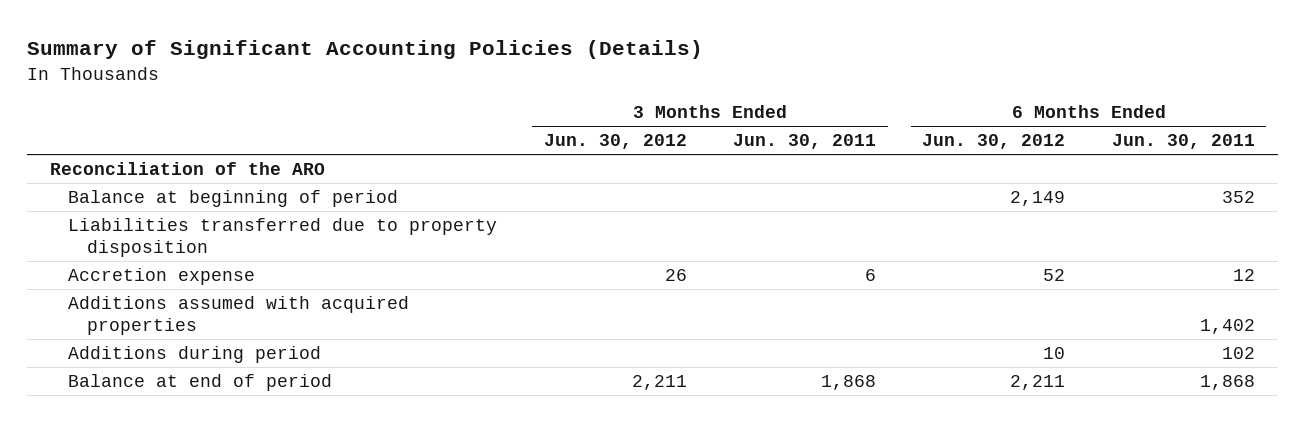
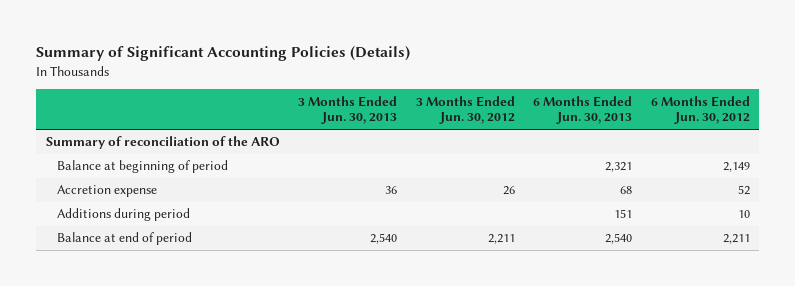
[733,134,877,150] Jun. 30, 2011 -> none
[1111,134,1255,150] Jun. 30, 2011 -> none
none -> [298,95,398,125] 3 Months Ended Jun. 30, 2013
none -> [533,95,633,125] 6 Months Ended Jun. 30, 2013
[49,162,325,176] Reconciliation of the ARO -> [45,136,280,150] Summary of reconciliation of the ARO
[68,218,498,257] Liabilities transferred due to property disposition -> none
[68,296,410,335] Additions assumed with acquired properties -> none

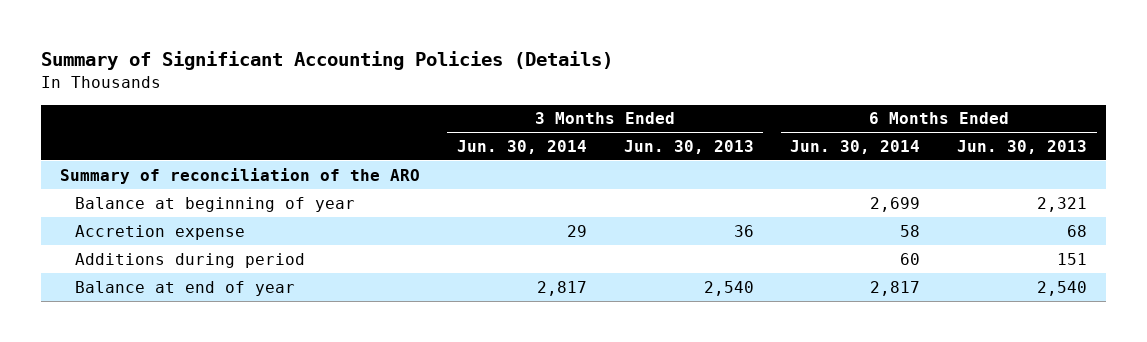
[415,95,515,125] 3 Months Ended Jun. 30, 2012 -> none
[650,95,750,125] 6 Months Ended Jun. 30, 2012 -> none
none -> [456,140,587,155] Jun. 30, 2014
none -> [790,140,921,155] Jun. 30, 2014
[56,160,228,174] Balance at beginning of period -> [74,196,355,212] Balance at beginning of year
[56,232,192,246] Balance at end of period -> [74,280,295,296] Balance at end of year

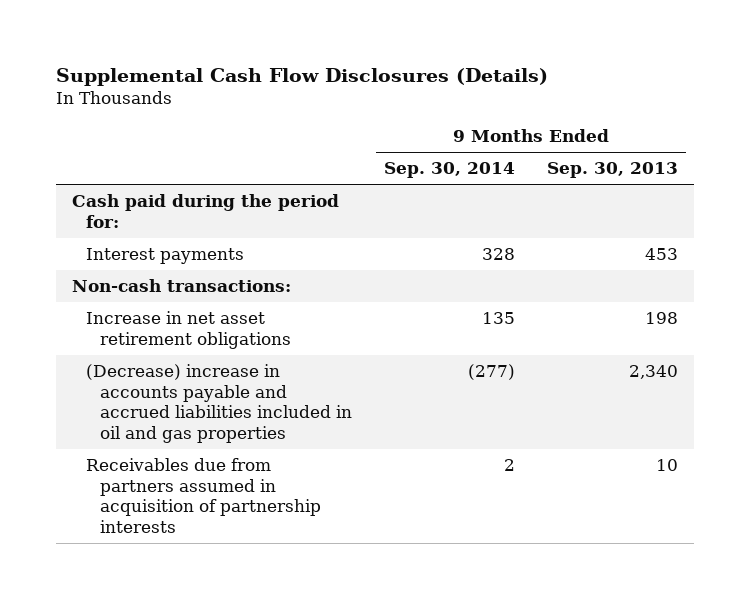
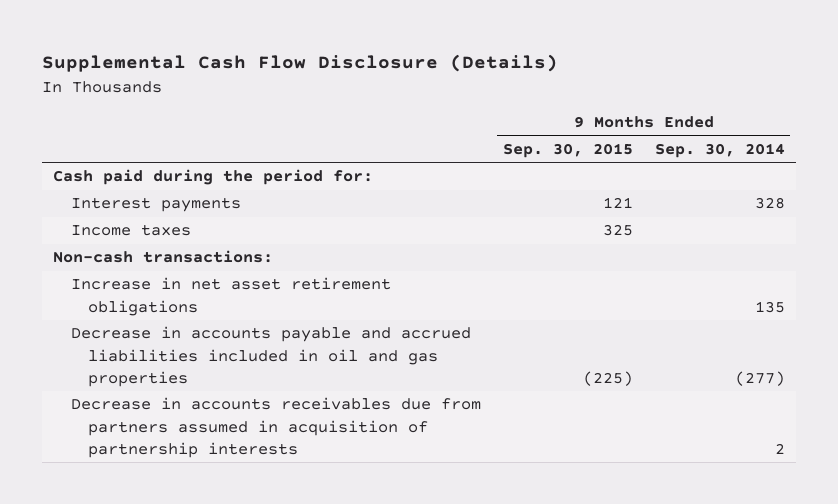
[56,67,549,86] Supplemental Cash Flow Disclosures (Details) -> [41,54,558,73] Supplemental Cash Flow Disclosure (Details)
[546,162,678,179] Sep. 30, 2013 -> none
none -> [502,142,633,158] Sep. 30, 2015
none -> [70,224,191,237] Income taxes
[86,364,352,443] (Decrease) increase in accounts payable and accrued liabilities included in oil and gas properties -> [70,326,471,387] Decrease in accounts payable and accrued liabilities included in oil and gas properties
[86,458,321,533] Receivables due from partners assumed in acquisition of partnership interests -> [70,397,481,458] Decrease in accounts receivables due from partners assumed in acquisition of partnership interests

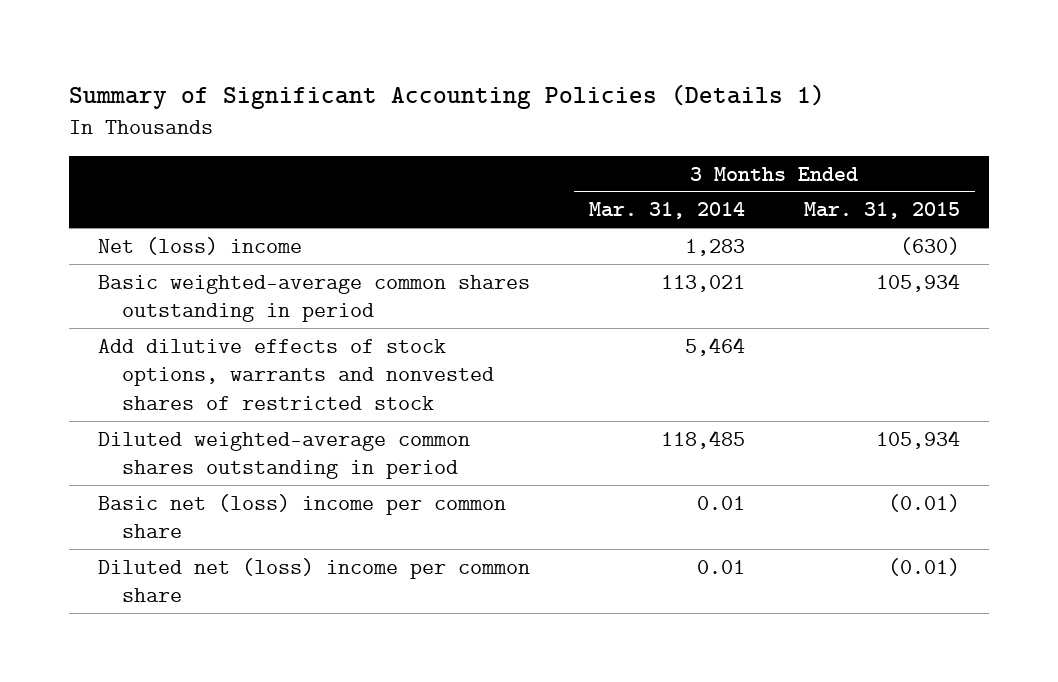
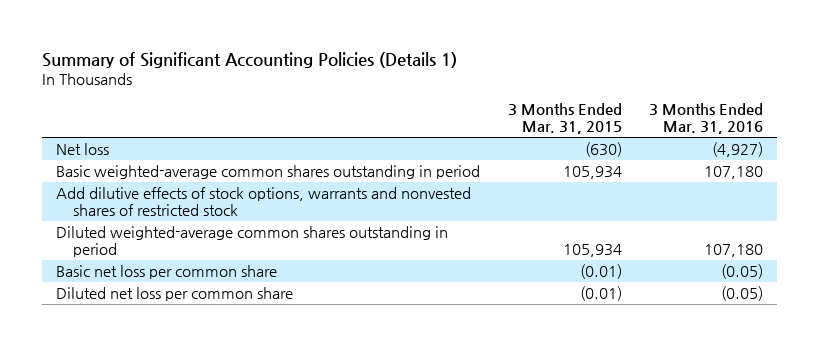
[588,202,745,220] Mar. 31, 2014 -> none
none -> [649,103,764,135] 3 Months Ended Mar. 31, 2016
[98,236,303,255] Net (loss) income -> [56,143,110,156] Net loss
[98,493,507,539] Basic net (loss) income per common share -> [56,265,278,280] Basic net loss per common share
[98,557,531,603] Diluted net (loss) income per common share -> [56,287,294,302] Diluted net loss per common share

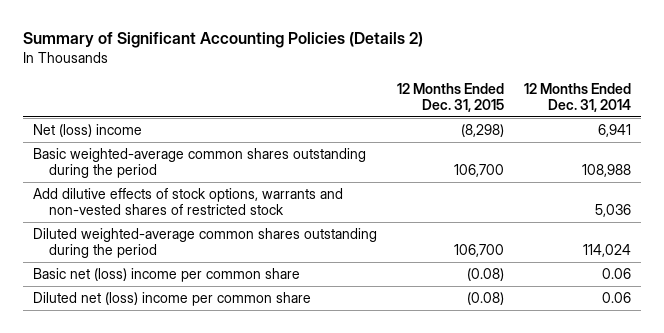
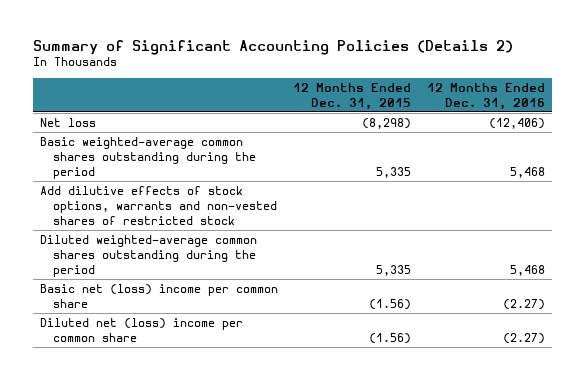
[524,82,632,112] 12 Months Ended Dec. 31, 2014 -> none
none -> [426,82,545,110] 12 Months Ended Dec. 31, 2016
[32,124,142,138] Net (loss) income -> [40,117,97,127] Net loss
[453,164,504,178] 106,700 -> [376,166,412,178] 5,335
[453,244,504,258] 106,700 -> [376,264,412,276] 5,335
[466,268,504,282] (0.08) -> [369,298,412,310] (1.56)
[466,292,504,306] (0.08) -> [369,332,412,344] (1.56)

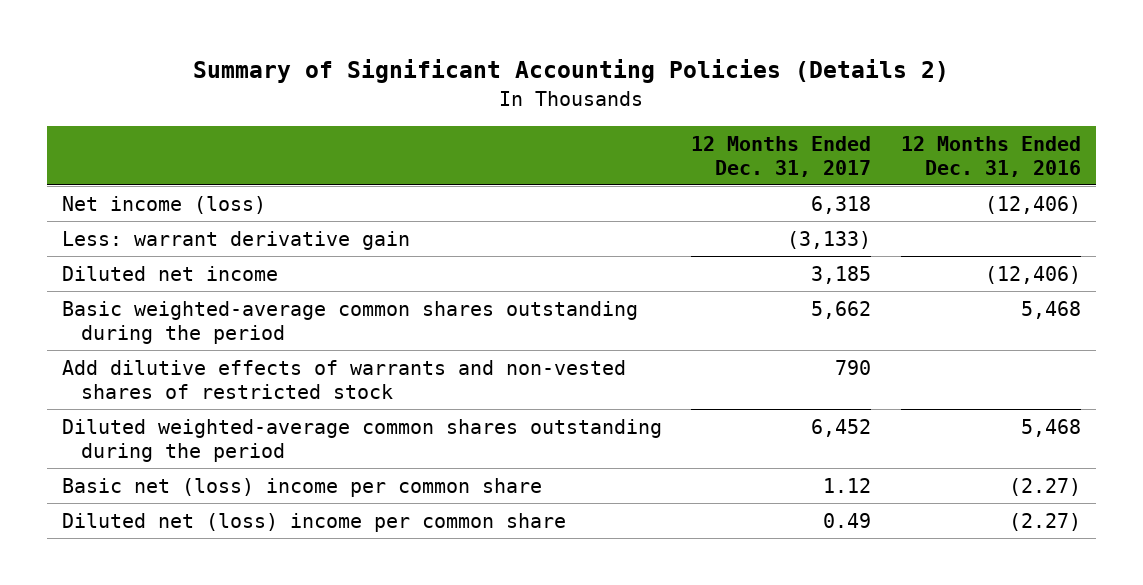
[293,82,412,110] 12 Months Ended Dec. 31, 2015 -> none
none -> [691,135,872,177] 12 Months Ended Dec. 31, 2017
[40,117,97,127] Net loss -> [61,195,266,214] Net income (loss)
none -> [61,230,410,250] Less: warrant derivative gain
none -> [61,265,278,281] Diluted net income
[40,185,277,225] Add dilutive effects of stock options, warrants and non-vested shares of restricted stock -> [61,359,626,399] Add dilutive effects of warrants and non-vested shares of restricted stock

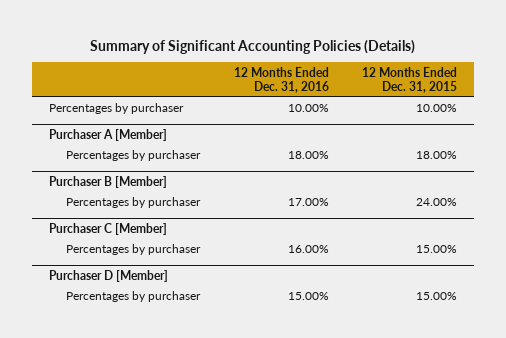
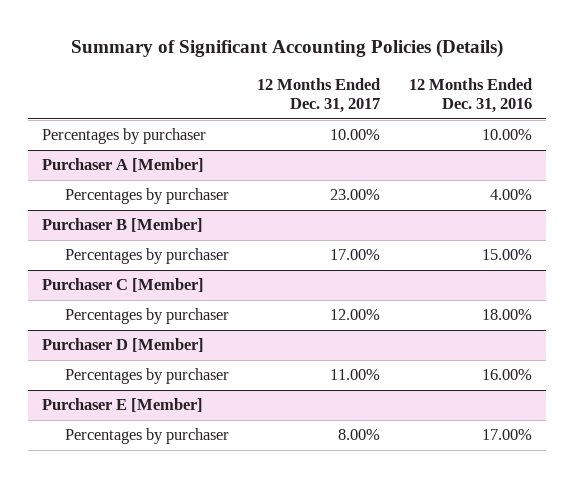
[362,66,458,93] 12 Months Ended Dec. 31, 2015 -> none
none -> [257,77,381,114] 12 Months Ended Dec. 31, 2017
[287,151,329,160] 18.00% -> [489,189,532,201] 4.00%
[287,198,329,207] 17.00% -> [481,249,532,261] 15.00%
[287,245,329,254] 16.00% -> [481,309,532,321] 18.00%
[287,292,329,301] 15.00% -> [481,369,532,381] 16.00%
none -> [42,398,204,413] Purchaser E [Member]
none -> [65,428,230,445] Percentages by purchaser

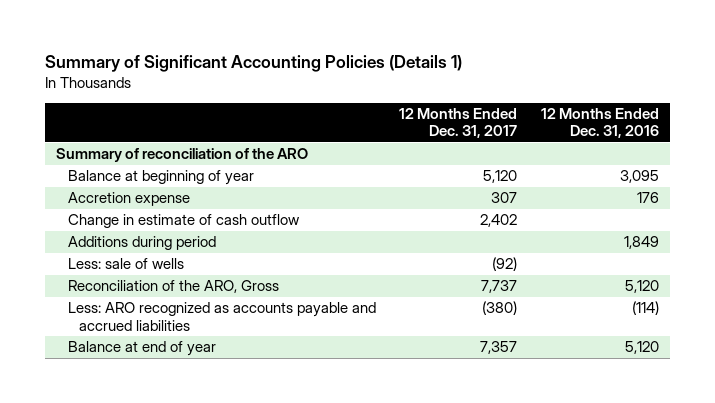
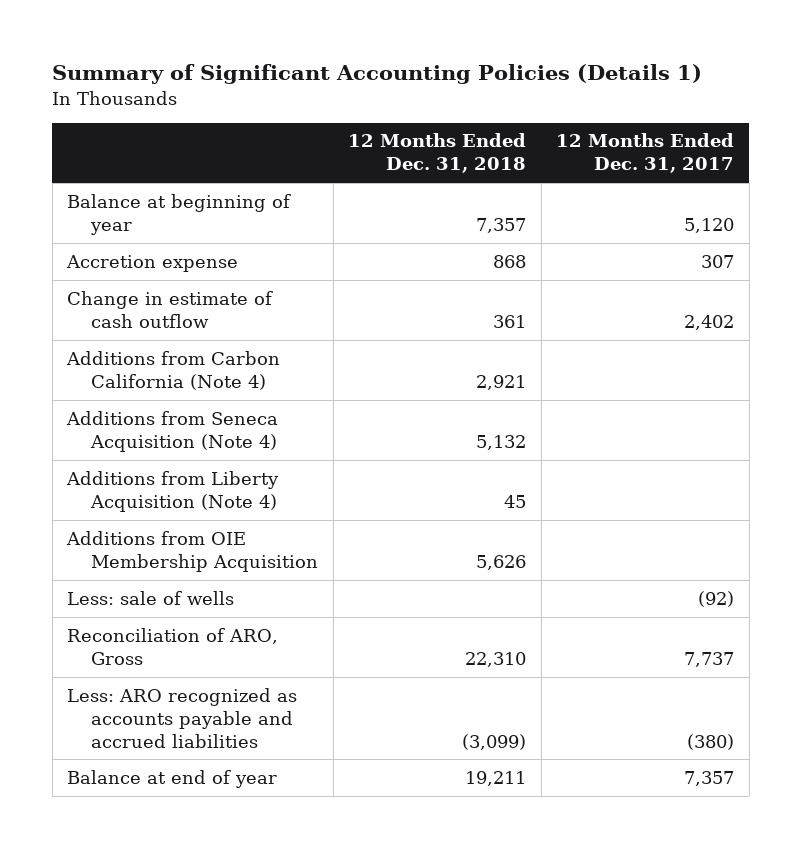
[540,108,659,139] 12 Months Ended Dec. 31, 2016 -> none
none -> [348,133,527,174] 12 Months Ended Dec. 31, 2018
[56,148,309,163] Summary of reconciliation of the ARO -> none
[67,236,216,251] Additions during period -> none
none -> [66,350,281,390] Additions from Carbon California (Note 4)
none -> [66,410,279,452] Additions from Seneca Acquisition (Note 4)
none -> [66,470,280,512] Additions from Liberty Acquisition (Note 4)
none -> [66,530,319,572] Additions from OIE Membership Acquisition
[67,280,279,294] Reconciliation of the ARO, Gross -> [67,627,279,665] Reconciliation of ARO, Gross

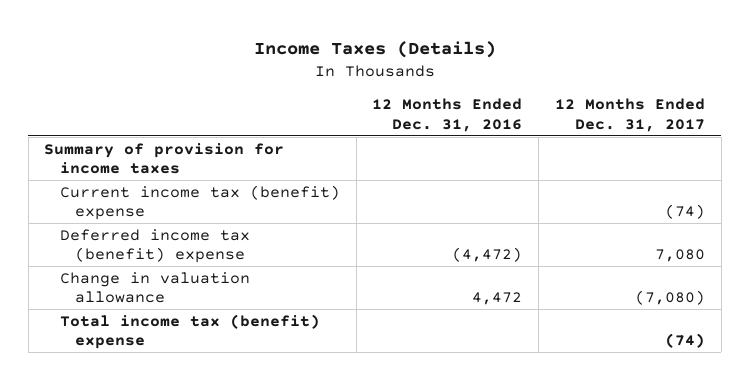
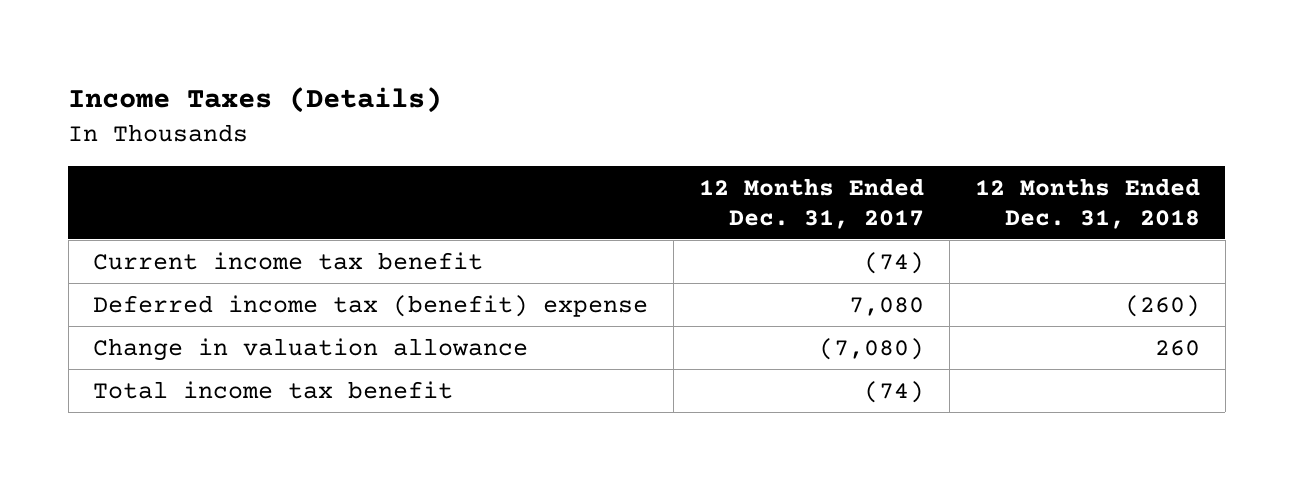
[372,98,523,132] 12 Months Ended Dec. 31, 2016 -> none
none -> [975,177,1201,229] 12 Months Ended Dec. 31, 2018
[44,142,285,175] Summary of provision for income taxes -> none
[59,184,340,221] Current income tax (benefit) expense -> [93,251,484,270] Current income tax benefit
[59,313,320,350] Total income tax (benefit) expense -> [93,380,454,399] Total income tax benefit

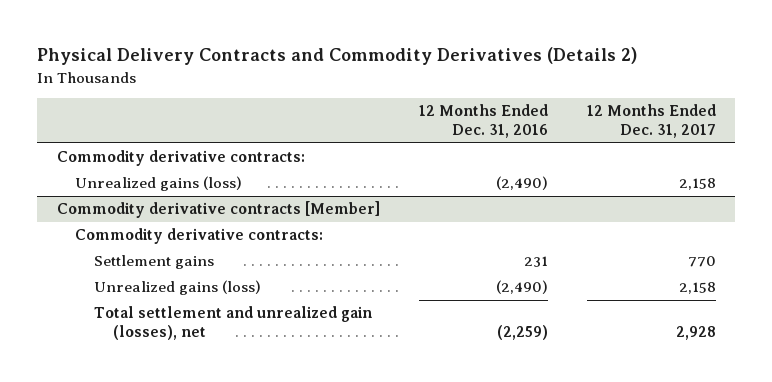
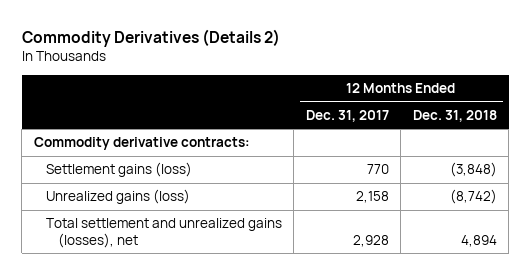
[37,47,638,66] Physical Delivery Contracts and Commodity Derivatives (Details 2) -> [21,28,280,47] Commodity Derivatives (Details 2)
[418,104,548,139] 12 Months Ended Dec. 31, 2016 -> none
none -> [412,109,497,122] Dec. 31, 2018
[75,176,243,192] Unrealized gains (loss) -> none
[56,201,380,219] Commodity derivative contracts [Member] -> none
[75,228,324,245] Commodity derivative contracts: -> none
[94,255,215,270] Settlement gains -> [45,162,192,178] Settlement gains (loss)
[94,306,373,341] Total settlement and unrealized gain (losses), net -> [45,218,282,248] Total settlement and unrealized gains (losses), net

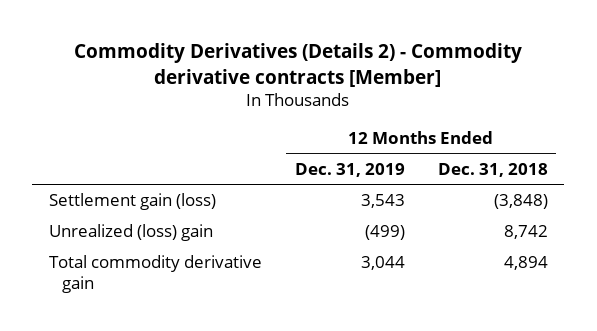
[21,28,280,47] Commodity Derivatives (Details 2) -> [74,42,523,87] Commodity Derivatives (Details 2) - Commodity derivative contracts [Member]
[305,109,389,122] Dec. 31, 2017 -> none
none -> [294,162,405,177] Dec. 31, 2019
[33,137,250,151] Commodity derivative contracts: -> none
[45,162,192,178] Settlement gains (loss) -> [48,193,216,211] Settlement gain (loss)
[45,189,190,205] Unrealized gains (loss) -> [48,224,213,242] Unrealized (loss) gain
[449,189,497,205] (8,742) -> [503,225,548,240] 8,742
[45,218,282,248] Total settlement and unrealized gains (losses), net -> [48,255,262,294] Total commodity derivative gain

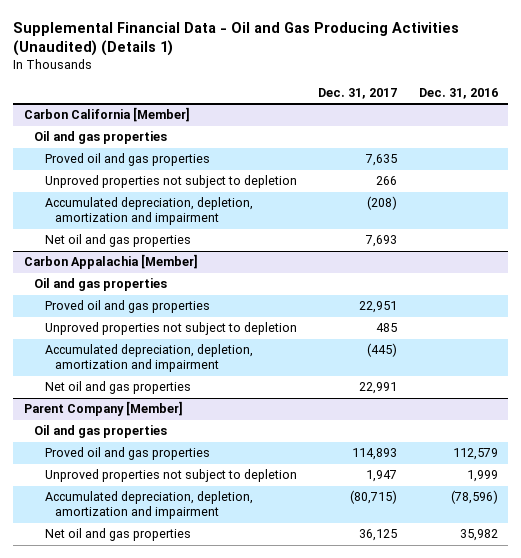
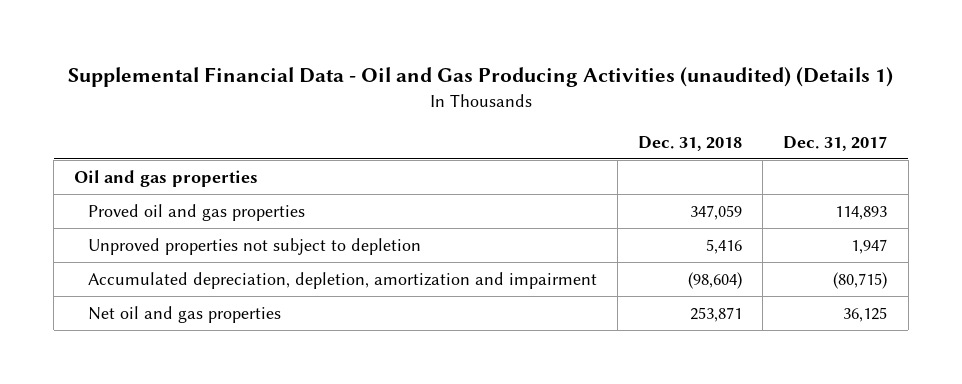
[12,21,459,57] Supplemental Financial Data - Oil and Gas Producing Activities (Unaudited) (Details 1) -> [67,66,893,87] Supplemental Financial Data - Oil and Gas Producing Activities (unaudited) (Details 1)
[418,88,498,100] Dec. 31, 2016 -> none
none -> [638,135,743,151] Dec. 31, 2018
[23,107,190,123] Carbon California [Member] -> none
[44,153,210,167] Proved oil and gas properties -> none
[44,175,297,189] Unproved properties not subject to depletion -> none
[44,197,253,226] Accumulated depreciation, depletion, amortization and impairment -> none
[44,234,191,248] Net oil and gas properties -> none
[23,254,198,270] Carbon Appalachia [Member] -> none
[34,278,168,292] Oil and gas properties -> none
[44,300,210,314] Proved oil and gas properties -> none
[44,322,297,336] Unproved properties not subject to depletion -> none
[44,344,253,373] Accumulated depreciation, depletion, amortization and impairment -> none
[44,381,191,395] Net oil and gas properties -> none
[23,401,183,417] Parent Company [Member] -> none
[34,425,168,439] Oil and gas properties -> none

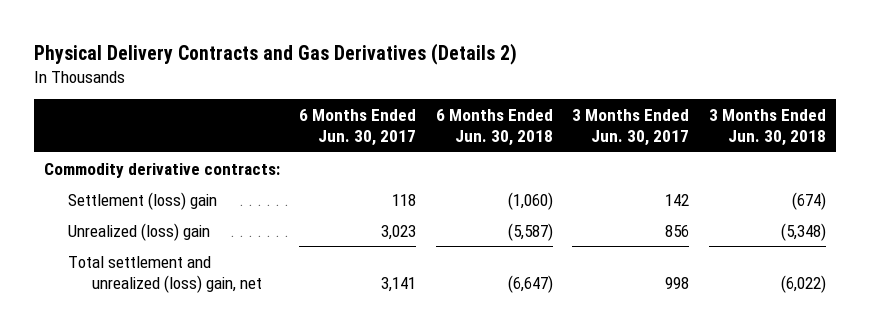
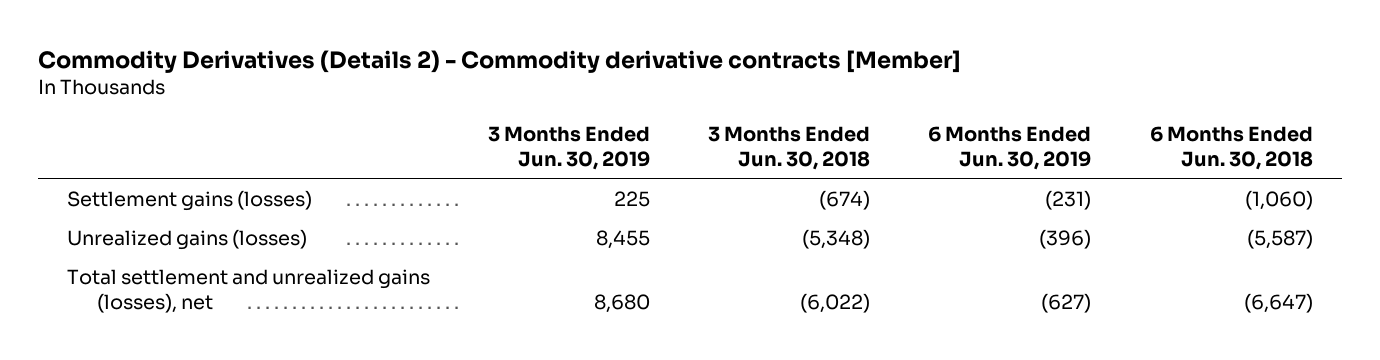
[33,42,517,65] Physical Delivery Contracts and Gas Derivatives (Details 2) -> [37,50,961,74] Commodity Derivatives (Details 2) - Commodity derivative contracts [Member]
[299,108,417,146] 6 Months Ended Jun. 30, 2017 -> none
[572,108,690,146] 3 Months Ended Jun. 30, 2017 -> none
none -> [488,125,651,170] 3 Months Ended Jun. 30, 2019
none -> [928,125,1092,170] 6 Months Ended Jun. 30, 2019
[43,162,280,178] Commodity derivative contracts: -> none
[67,191,217,210] Settlement (loss) gain -> [66,189,312,211] Settlement gains (losses)
[67,222,210,241] Unrealized (loss) gain -> [66,228,307,250] Unrealized gains (losses)
[67,255,262,293] Total settlement and unrealized (loss) gain, net -> [66,268,430,313] Total settlement and unrealized gains (losses), net

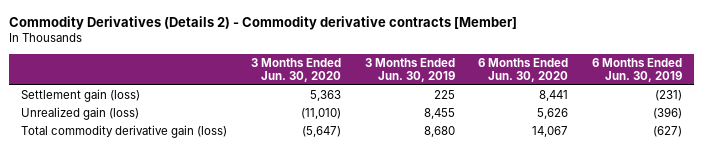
[708,125,871,170] 3 Months Ended Jun. 30, 2018 -> none
[1149,125,1313,170] 6 Months Ended Jun. 30, 2018 -> none
none -> [250,57,341,83] 3 Months Ended Jun. 30, 2020
none -> [478,57,569,83] 6 Months Ended Jun. 30, 2020
[66,189,312,211] Settlement gains (losses) -> [21,89,141,103] Settlement gain (loss)
[66,228,307,250] Unrealized gains (losses) -> [21,107,140,121] Unrealized gain (loss)
[66,268,430,313] Total settlement and unrealized gains (losses), net -> [21,125,228,139] Total commodity derivative gain (loss)

